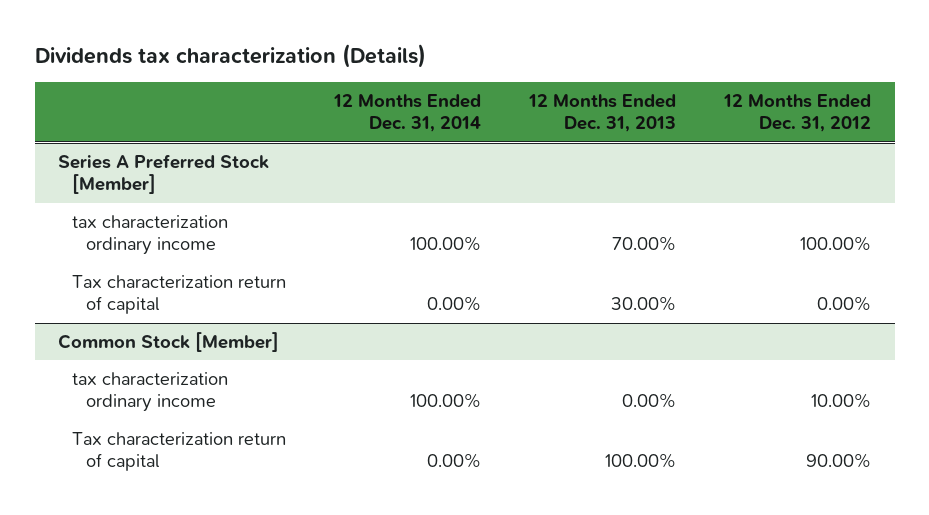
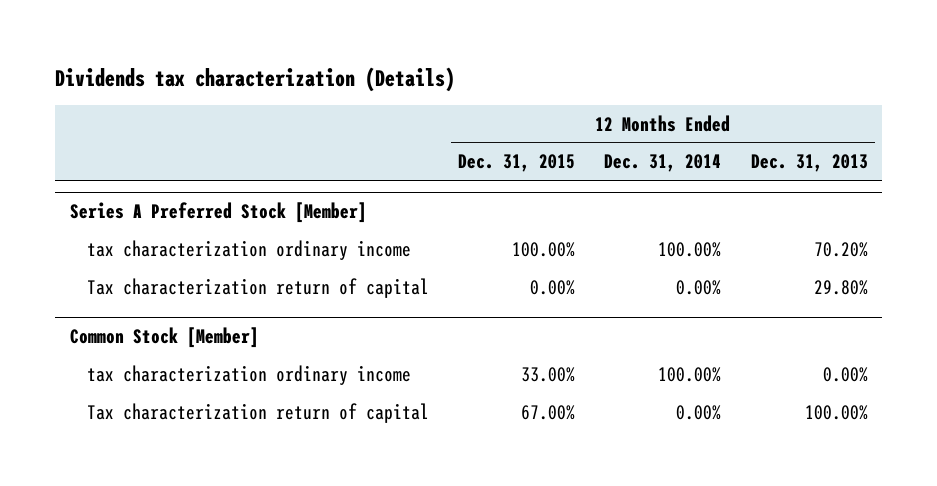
[722,93,871,133] 12 Months Ended Dec. 31, 2012 -> none
none -> [458,154,576,173] Dec. 31, 2015
[611,236,676,252] 70.00% -> [813,241,868,257] 70.20%
[610,296,676,312] 30.00% -> [813,279,868,295] 29.80%

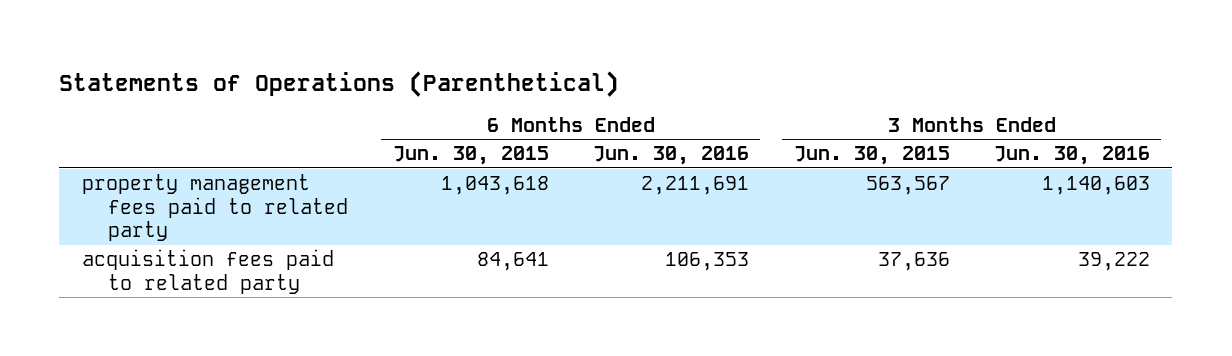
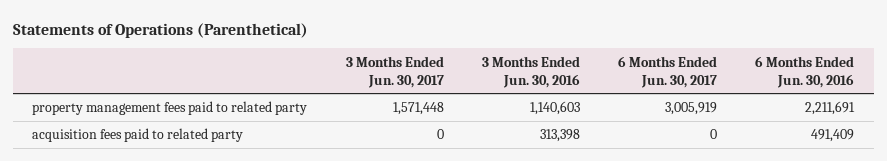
[392,146,549,166] Jun. 30, 2015 -> none
[793,146,950,166] Jun. 30, 2015 -> none
none -> [345,55,444,88] 3 Months Ended Jun. 30, 2017
none -> [618,55,718,88] 6 Months Ended Jun. 30, 2017
[665,252,750,272] 106,353 -> [811,129,855,143] 491,409
[1078,252,1151,272] 39,222 -> [539,129,580,143] 313,398

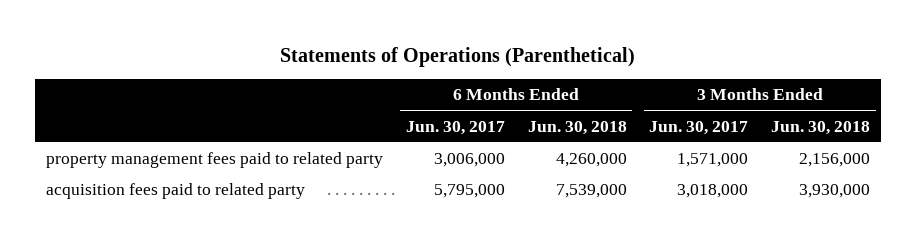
[481,55,580,88] 3 Months Ended Jun. 30, 2016 -> none
[755,55,855,88] 6 Months Ended Jun. 30, 2016 -> none
none -> [527,120,627,135] Jun. 30, 2018
none -> [771,120,871,135] Jun. 30, 2018
[392,102,444,116] 1,571,448 -> [677,153,749,168] 1,571,000
[665,102,718,116] 3,005,919 -> [434,153,506,168] 3,006,000
[436,129,444,140] 0 -> [677,184,749,199] 3,018,000
[710,129,718,140] 0 -> [434,184,506,199] 5,795,000

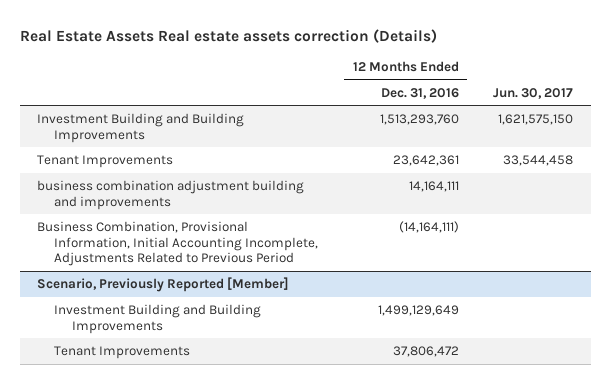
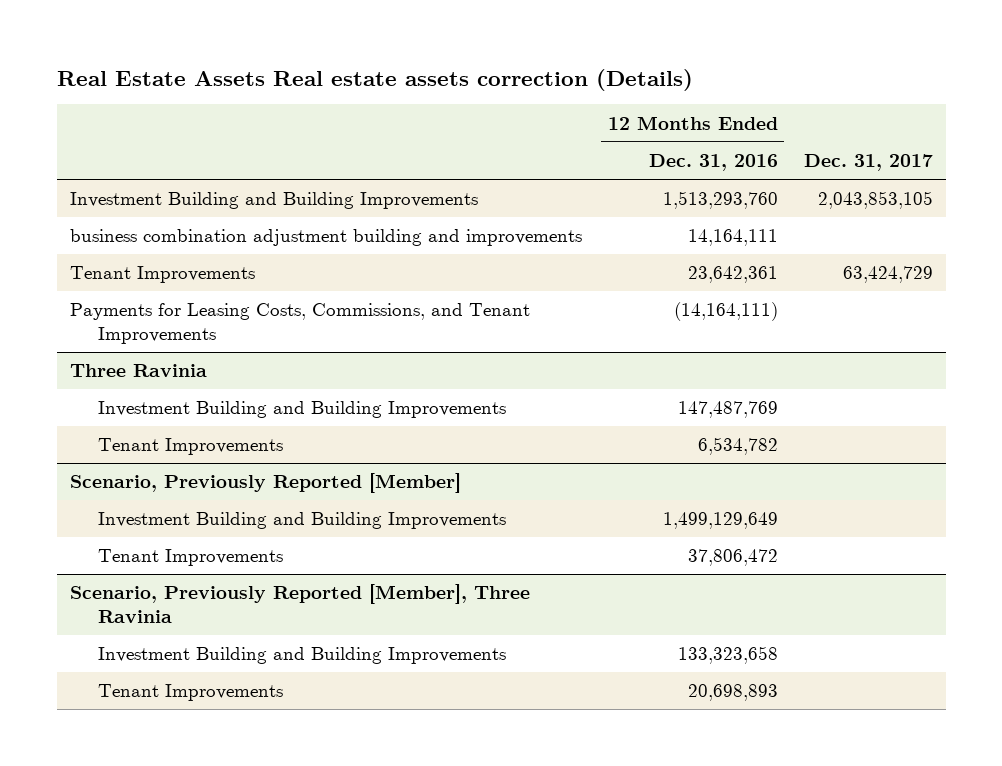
[493,87,574,99] Jun. 30, 2017 -> none
none -> [803,154,933,172] Dec. 31, 2017
[37,155,174,169] Tenant Improvements -> [69,266,255,284] Tenant Improvements
[37,221,319,267] Business Combination, Provisional Information, Initial Accounting Incomplete, Adjustments Related to Previous Period -> [69,303,530,344] Payments for Leasing Costs, Commissions, and Tenant Improvements
none -> [69,364,207,378] Three Ravinia
none -> [98,401,507,419] Investment Building and Building Improvements
none -> [98,438,284,456] Tenant Improvements
none -> [69,584,530,623] Scenario, Previously Reported [Member], Three Ravinia
none -> [98,647,507,665] Investment Building and Building Improvements
none -> [98,684,284,702] Tenant Improvements

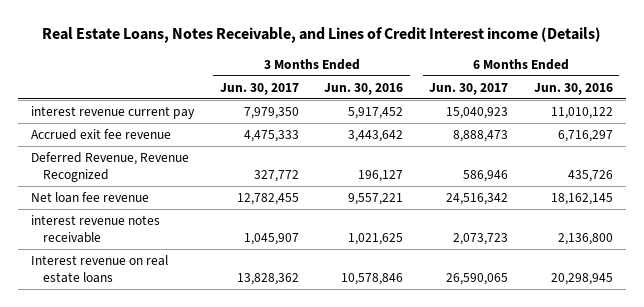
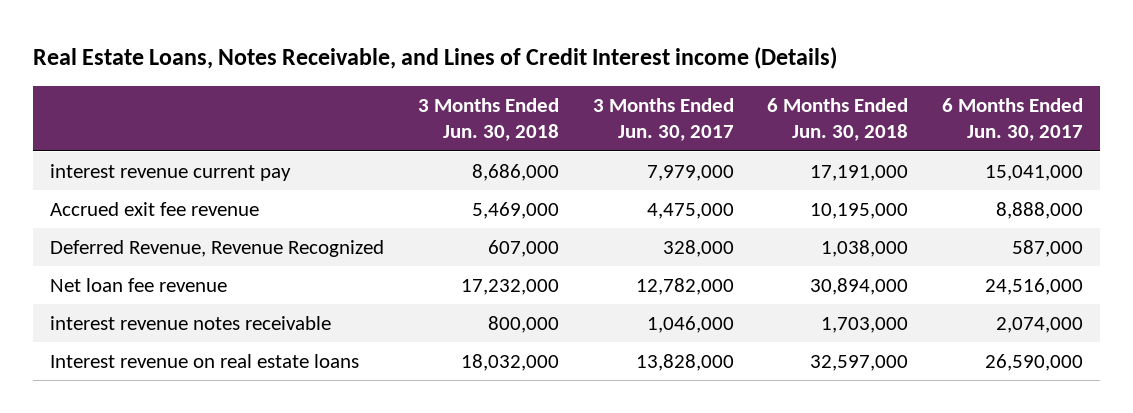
[324,82,404,95] Jun. 30, 2016 -> none
[533,82,613,95] Jun. 30, 2016 -> none
none -> [417,97,559,142] 3 Months Ended Jun. 30, 2018
none -> [767,97,909,142] 6 Months Ended Jun. 30, 2018
[243,106,299,119] 7,979,350 -> [646,164,734,181] 7,979,000
[446,106,509,119] 15,040,923 -> [985,164,1084,181] 15,041,000
[243,129,299,142] 4,475,333 -> [646,202,734,219] 4,475,000
[453,129,509,142] 8,888,473 -> [996,201,1084,219] 8,888,000
[253,170,299,183] 327,772 -> [662,239,734,257] 328,000
[463,170,509,183] 586,946 -> [1012,239,1084,257] 587,000
[236,192,299,205] 12,782,455 -> [635,277,734,295] 12,782,000
[446,192,509,205] 24,516,342 -> [985,277,1084,295] 24,516,000
[243,233,299,246] 1,045,907 -> [646,315,734,333] 1,046,000
[453,233,509,246] 2,073,723 -> [996,316,1084,333] 2,074,000
[236,273,299,286] 13,828,362 -> [635,353,734,371] 13,828,000
[446,273,509,286] 26,590,065 -> [985,353,1084,371] 26,590,000

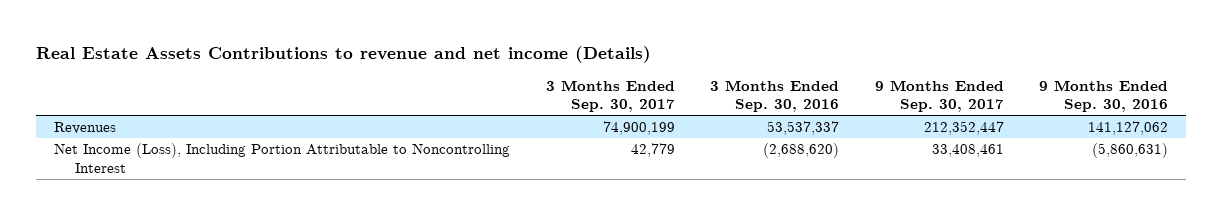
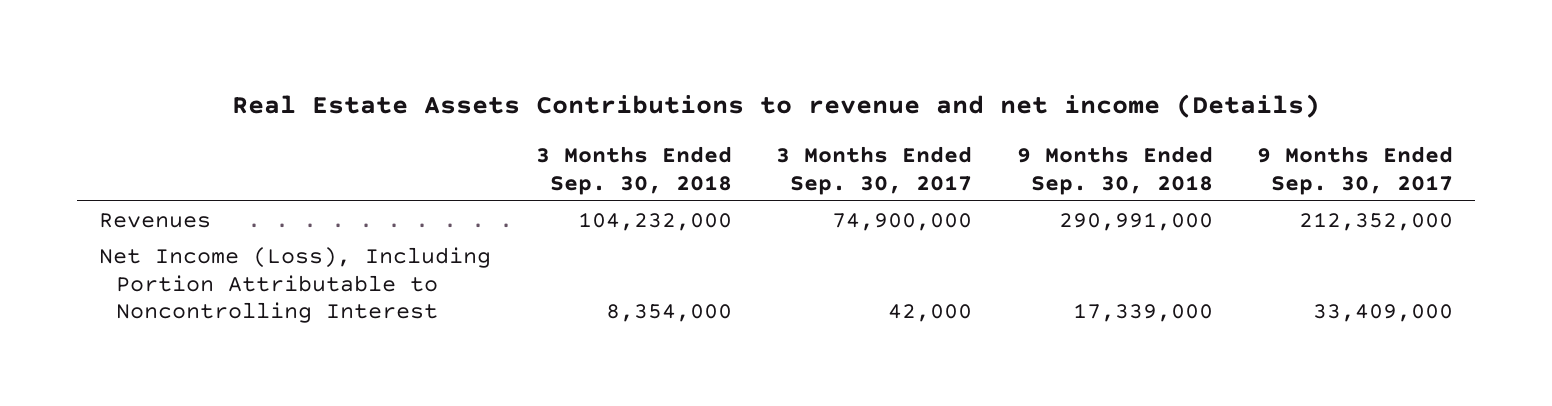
[710,79,840,113] 3 Months Ended Sep. 30, 2016 -> none
[1039,79,1169,113] 9 Months Ended Sep. 30, 2016 -> none
none -> [535,145,732,195] 3 Months Ended Sep. 30, 2018
none -> [1016,145,1213,195] 9 Months Ended Sep. 30, 2018
[602,121,675,136] 74,900,199 -> [832,212,973,231] 74,900,000
[923,121,1004,136] 212,352,447 -> [1299,211,1454,231] 212,352,000
[630,143,675,158] 42,779 -> [888,304,973,323] 42,000
[931,144,1004,158] 33,408,461 -> [1313,304,1454,323] 33,409,000

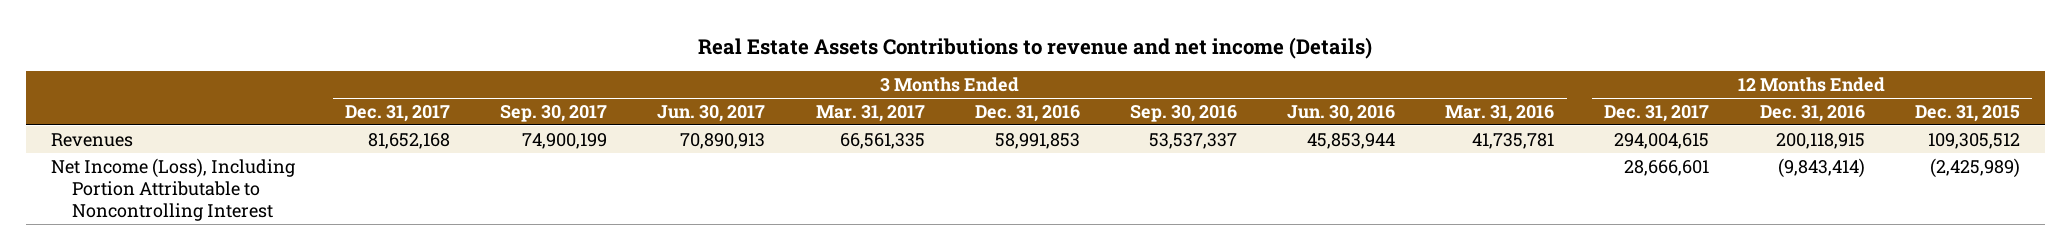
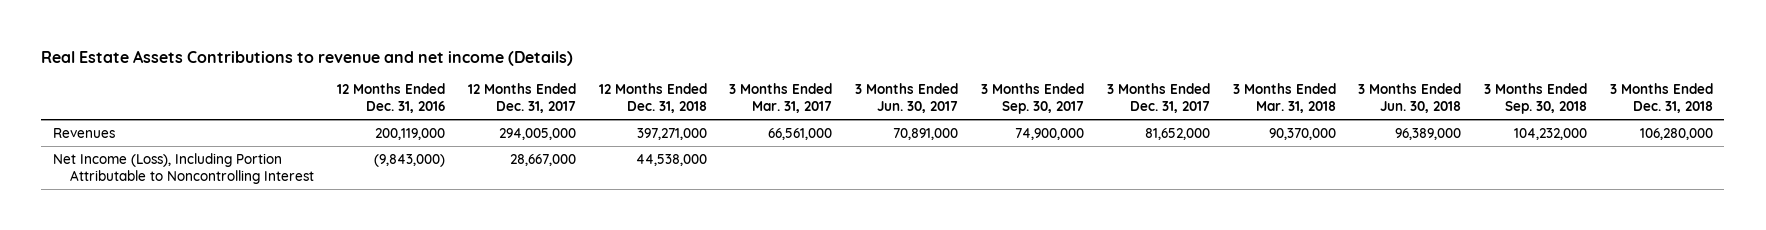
[974,104,1080,122] Dec. 31, 2016 -> none
[1129,104,1237,122] Sep. 30, 2016 -> none
[1287,104,1396,122] Jun. 30, 2016 -> none
[1445,104,1555,122] Mar. 31, 2016 -> none
[1914,104,2020,122] Dec. 31, 2015 -> none
none -> [598,82,707,114] 12 Months Ended Dec. 31, 2018
none -> [1232,82,1336,114] 3 Months Ended Mar. 31, 2018
none -> [1358,82,1462,114] 3 Months Ended Jun. 30, 2018
none -> [1484,82,1588,115] 3 Months Ended Sep. 30, 2018
none -> [1610,82,1714,114] 3 Months Ended Dec. 31, 2018
[368,132,451,149] 81,652,168 -> [1144,127,1210,140] 81,652,000
[522,132,608,149] 74,900,199 -> [1015,127,1085,140] 74,900,000
[680,132,766,149] 70,890,913 -> [893,127,959,140] 70,891,000
[839,132,925,149] 66,561,335 -> [768,127,833,140] 66,561,000
[1614,132,1710,149] 294,004,615 -> [498,127,576,140] 294,005,000
[1775,132,1865,149] 200,118,915 -> [375,127,446,140] 200,119,000
[1624,159,1710,176] 28,666,601 -> [509,153,576,166] 28,667,000
[1777,157,1865,178] (9,843,414) -> [374,153,446,167] (9,843,000)

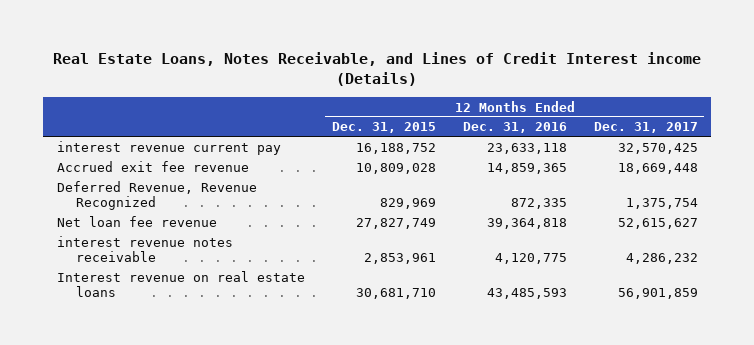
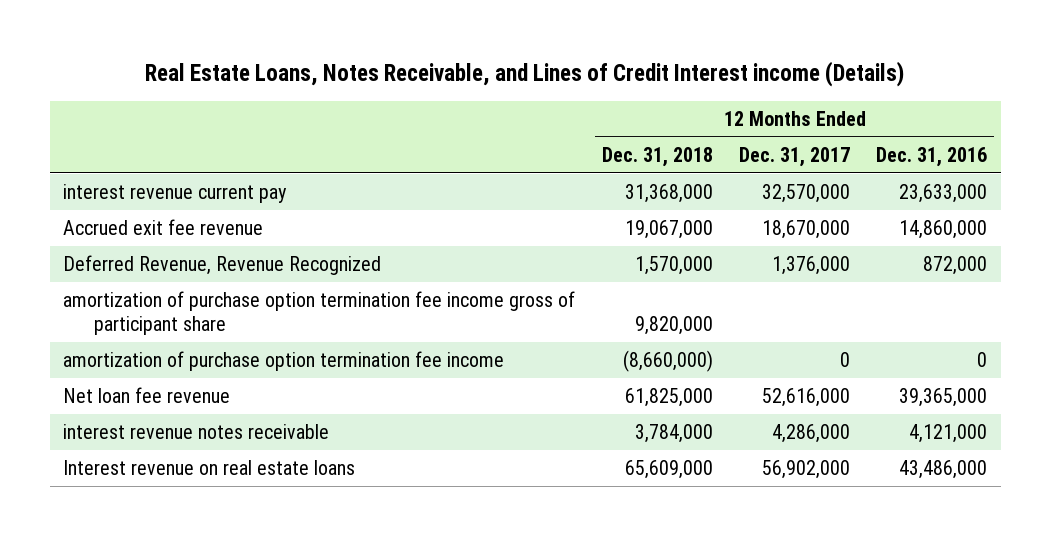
[331,122,436,134] Dec. 31, 2015 -> none
none -> [601,146,713,167] Dec. 31, 2018
[486,142,567,154] 23,633,118 -> [899,184,988,204] 23,633,000
[617,142,698,154] 32,570,425 -> [762,184,851,204] 32,570,000
[486,162,567,174] 14,859,365 -> [899,220,988,240] 14,860,000
[617,162,698,174] 18,669,448 -> [762,220,851,240] 18,670,000
[510,197,567,209] 872,335 -> [923,256,988,276] 872,000
[625,197,698,209] 1,375,754 -> [772,256,851,276] 1,376,000
none -> [63,291,576,336] amortization of purchase option termination fee income gross of participant share
none -> [63,351,505,372] amortization of purchase option termination fee income
[486,217,567,229] 39,364,818 -> [899,388,988,408] 39,365,000
[617,217,698,229] 52,615,627 -> [762,388,851,408] 52,616,000
[494,252,567,264] 4,120,775 -> [909,424,988,444] 4,121,000
[625,252,698,264] 4,286,232 -> [772,424,851,444] 4,286,000
[486,287,567,299] 43,485,593 -> [899,460,988,480] 43,486,000
[617,287,698,299] 56,901,859 -> [762,460,851,480] 56,902,000

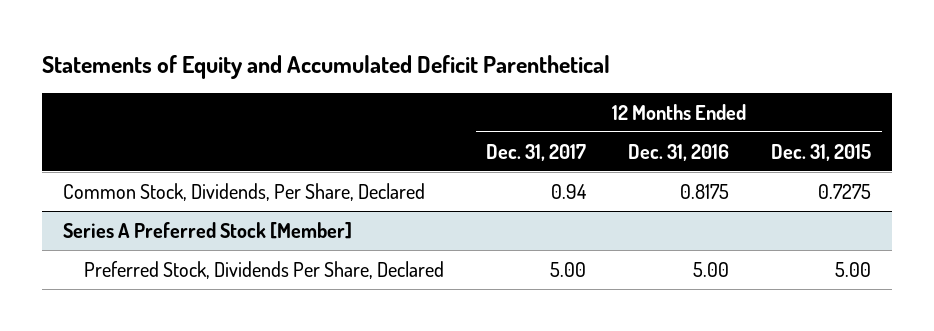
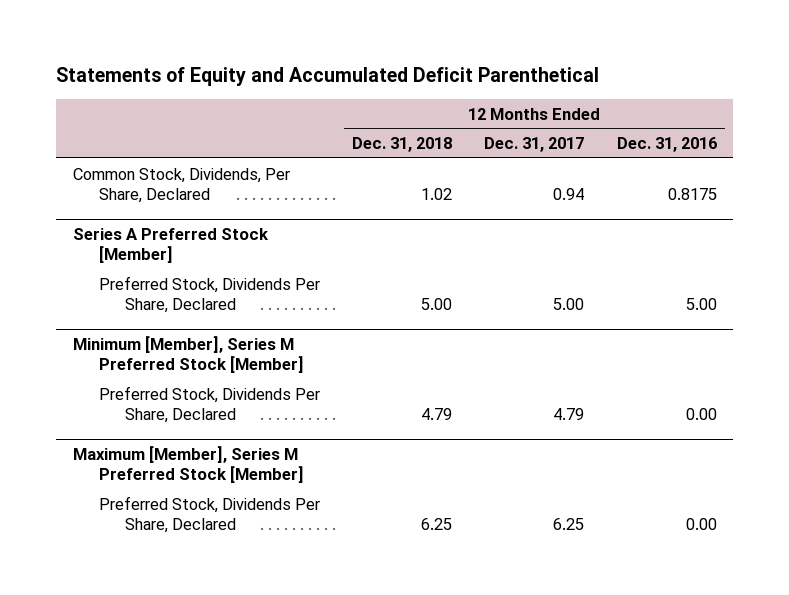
[771,143,872,161] Dec. 31, 2015 -> none
none -> [352,137,453,153] Dec. 31, 2018
none -> [72,335,304,374] Minimum [Member], Series M Preferred Stock [Member]
none -> [98,385,320,423] Preferred Stock, Dividends Per Share, Declared
none -> [72,445,304,484] Maximum [Member], Series M Preferred Stock [Member]
none -> [98,495,320,533] Preferred Stock, Dividends Per Share, Declared

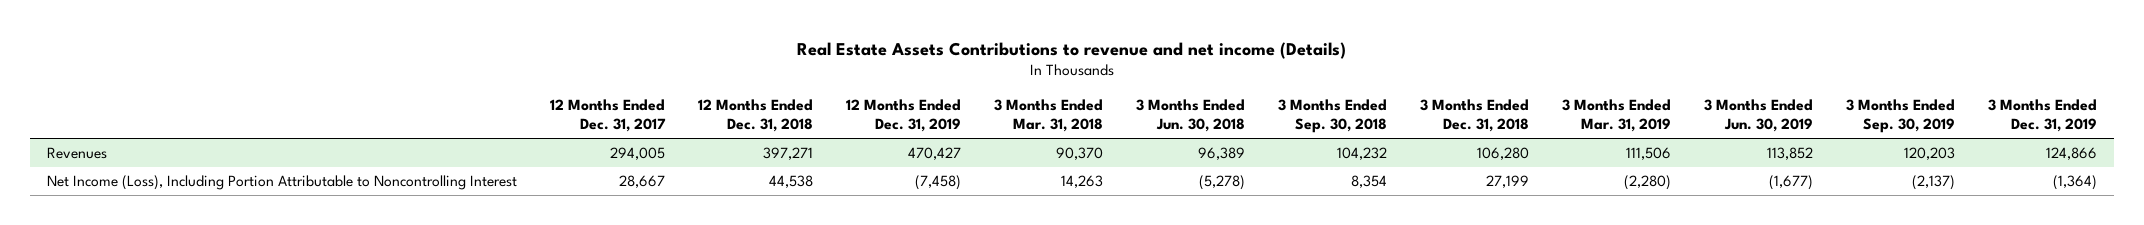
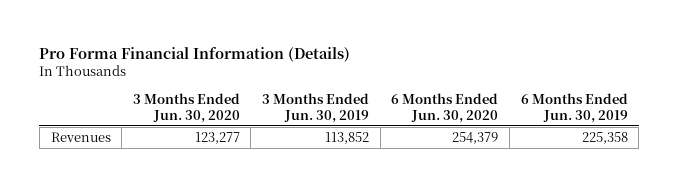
[796,41,1346,59] Real Estate Assets Contributions to revenue and net income (Details) -> [39,47,351,63] Pro Forma Financial Information (Details)
[549,99,666,133] 12 Months Ended Dec. 31, 2017 -> none
[697,99,813,133] 12 Months Ended Dec. 31, 2018 -> none
[845,99,961,133] 12 Months Ended Dec. 31, 2019 -> none
[993,99,1103,133] 3 Months Ended Mar. 31, 2018 -> none
[1135,99,1245,133] 3 Months Ended Jun. 30, 2018 -> none
[1278,99,1388,134] 3 Months Ended Sep. 30, 2018 -> none
[1420,99,1530,133] 3 Months Ended Dec. 31, 2018 -> none
[1562,99,1672,133] 3 Months Ended Mar. 31, 2019 -> none
[1846,99,1956,134] 3 Months Ended Sep. 30, 2019 -> none
[1988,99,2098,133] 3 Months Ended Dec. 31, 2019 -> none
none -> [132,93,240,124] 3 Months Ended Jun. 30, 2020
none -> [391,93,499,124] 6 Months Ended Jun. 30, 2020
none -> [520,93,628,124] 6 Months Ended Jun. 30, 2019
[46,175,517,191] Net Income (Loss), Including Portion Attributable to Noncontrolling Interest -> none

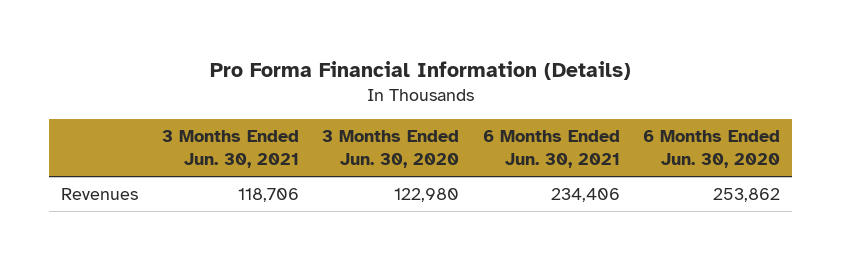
[262,93,370,124] 3 Months Ended Jun. 30, 2019 -> none
[520,93,628,124] 6 Months Ended Jun. 30, 2019 -> none
none -> [161,130,299,169] 3 Months Ended Jun. 30, 2021
none -> [482,130,620,169] 6 Months Ended Jun. 30, 2021
[194,132,240,145] 123,277 -> [394,188,460,203] 122,980
[452,132,499,145] 254,379 -> [713,188,781,203] 253,862

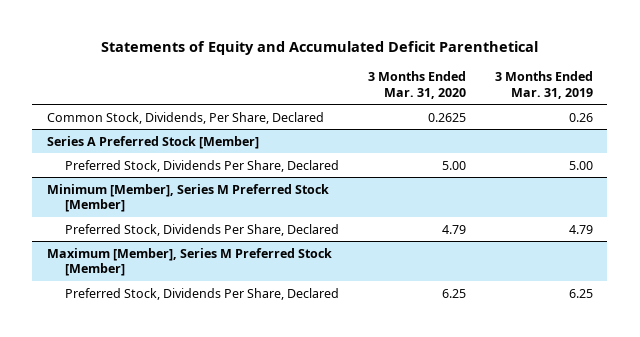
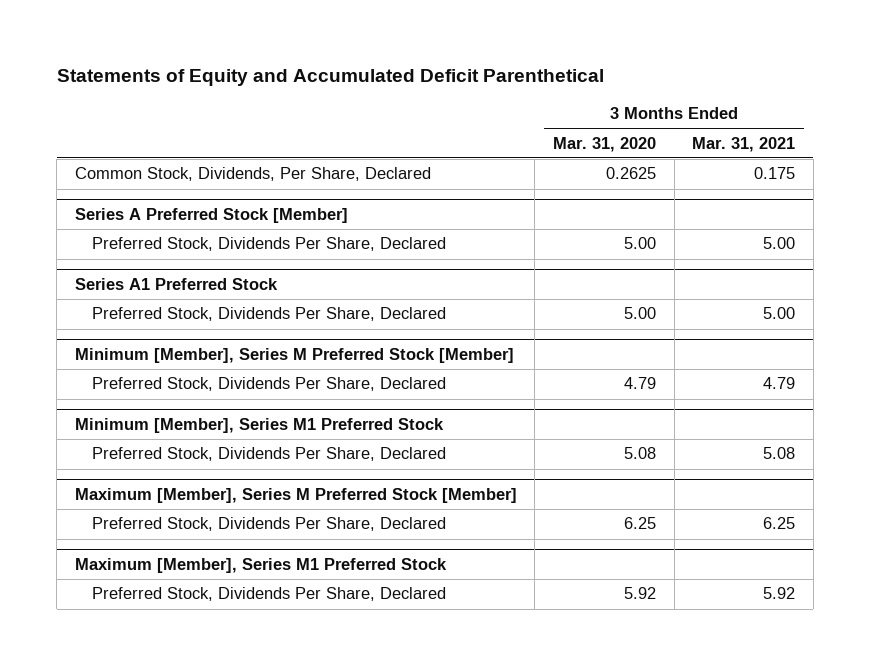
[494,71,593,99] 3 Months Ended Mar. 31, 2019 -> none
none -> [692,136,796,152] Mar. 31, 2021
none -> [74,278,278,291] Series A1 Preferred Stock
none -> [91,307,446,322] Preferred Stock, Dividends Per Share, Declared
none -> [74,418,444,434] Minimum [Member], Series M1 Preferred Stock
none -> [91,447,446,462] Preferred Stock, Dividends Per Share, Declared
none -> [74,558,447,574] Maximum [Member], Series M1 Preferred Stock
none -> [91,587,446,602] Preferred Stock, Dividends Per Share, Declared

